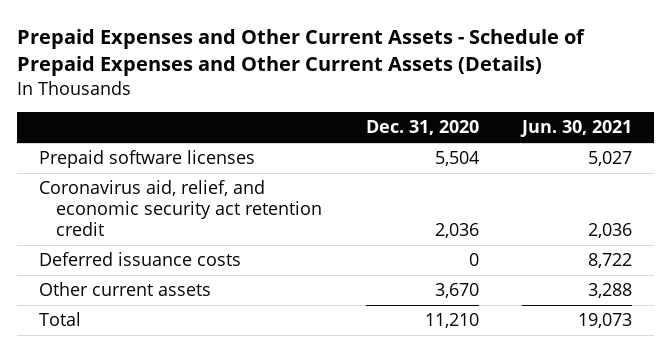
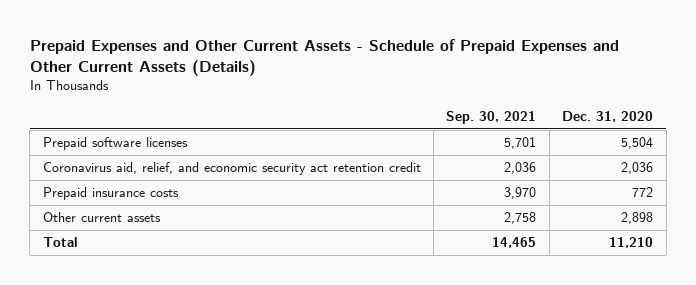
[520,120,633,138] Jun. 30, 2021 -> none
none -> [446,110,537,124] Sep. 30, 2021
[39,252,242,267] Deferred issuance costs -> none
none -> [42,187,179,201] Prepaid insurance costs
[434,283,479,299] 3,670 -> [621,212,654,225] 2,898

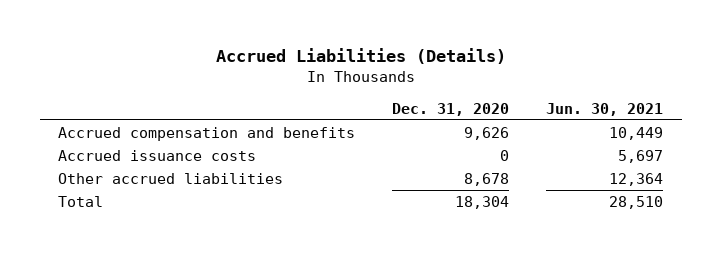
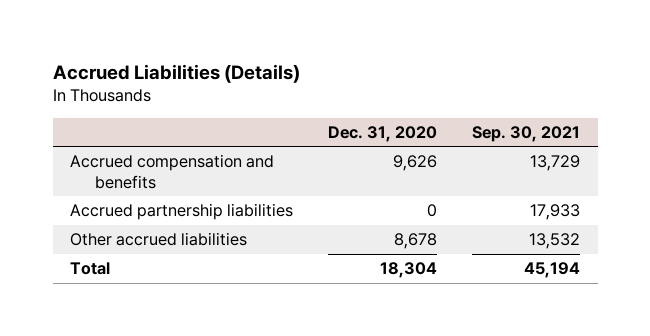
[546,102,664,116] Jun. 30, 2021 -> none
none -> [472,125,581,142] Sep. 30, 2021
[58,149,257,161] Accrued issuance costs -> none
none -> [70,203,294,221] Accrued partnership liabilities

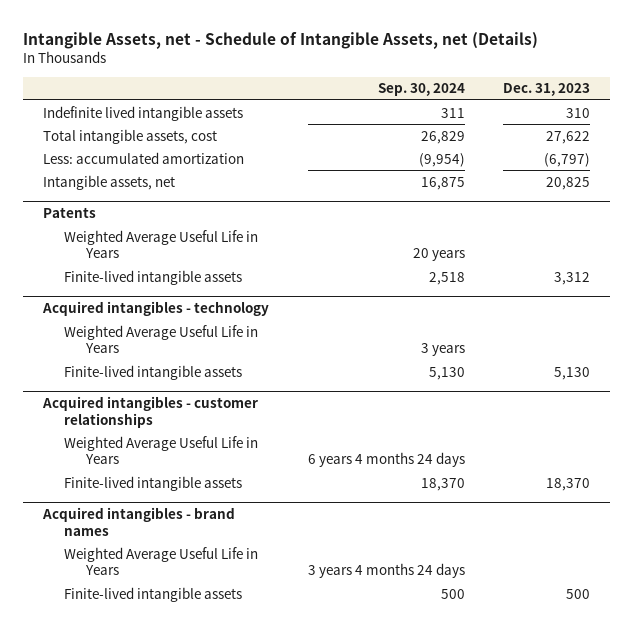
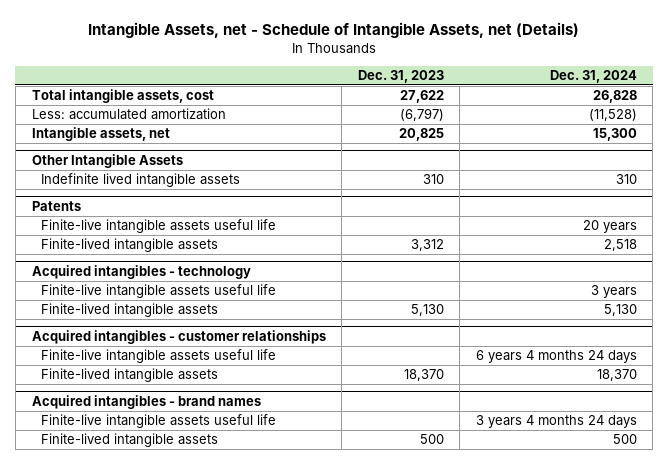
[377,83,465,97] Sep. 30, 2024 -> none
none -> [549,69,637,83] Dec. 31, 2024
[42,105,243,121] Indefinite lived intangible assets -> none
none -> [31,153,183,168] Other Intangible Assets
none -> [41,173,241,188] Indefinite lived intangible assets
[64,229,259,259] Weighted Average Useful Life in Years -> [41,219,277,234] Finite-live intangible assets useful life
[64,324,259,354] Weighted Average Useful Life in Years -> [41,284,277,299] Finite-live intangible assets useful life
[64,435,259,465] Weighted Average Useful Life in Years -> [41,349,277,364] Finite-live intangible assets useful life
[64,546,259,576] Weighted Average Useful Life in Years -> [41,414,277,429] Finite-live intangible assets useful life

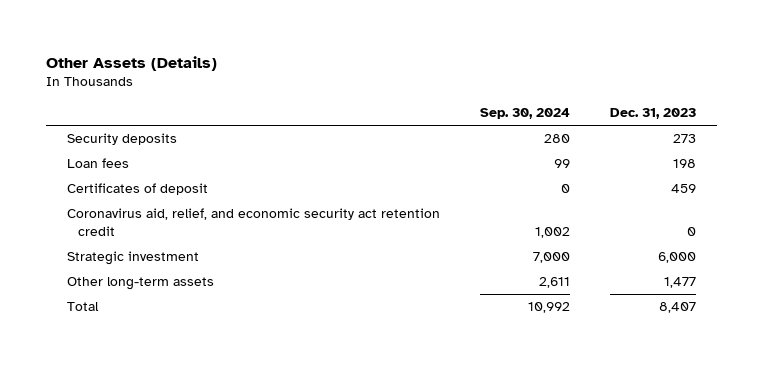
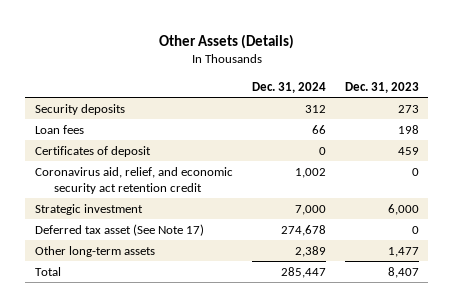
[480,108,571,120] Sep. 30, 2024 -> none
none -> [251,82,326,94] Dec. 31, 2024
none -> [34,223,204,236] Deferred tax asset (See Note 17)

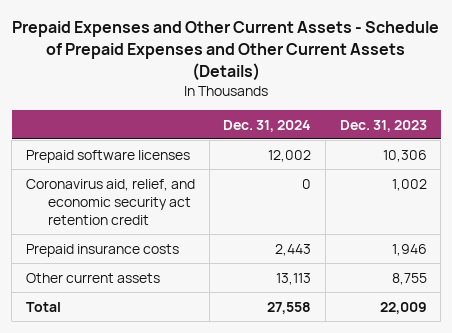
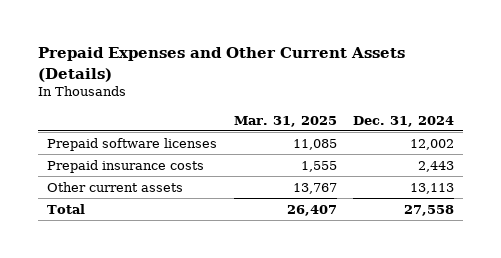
[12,21,440,82] Prepaid Expenses and Other Current Assets - Schedule of Prepaid Expenses and Other Current Assets (Details) -> [38,47,406,82] Prepaid Expenses and Other Current Assets (Details)
[339,119,427,132] Dec. 31, 2023 -> none
none -> [233,115,337,127] Mar. 31, 2025
[25,178,195,225] Coronavirus aid, relief, and economic security act retention credit -> none

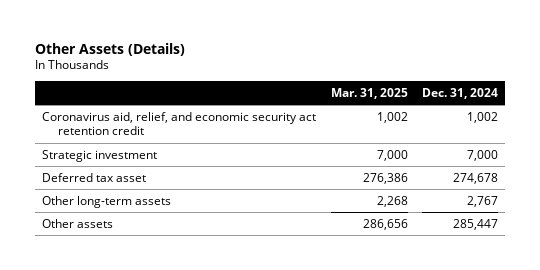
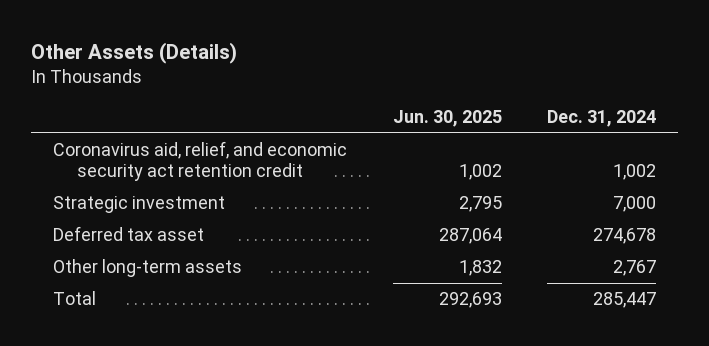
[330,87,408,99] Mar. 31, 2025 -> none
none -> [392,110,502,128] Jun. 30, 2025
[42,218,114,228] Other assets -> [53,291,97,306] Total

